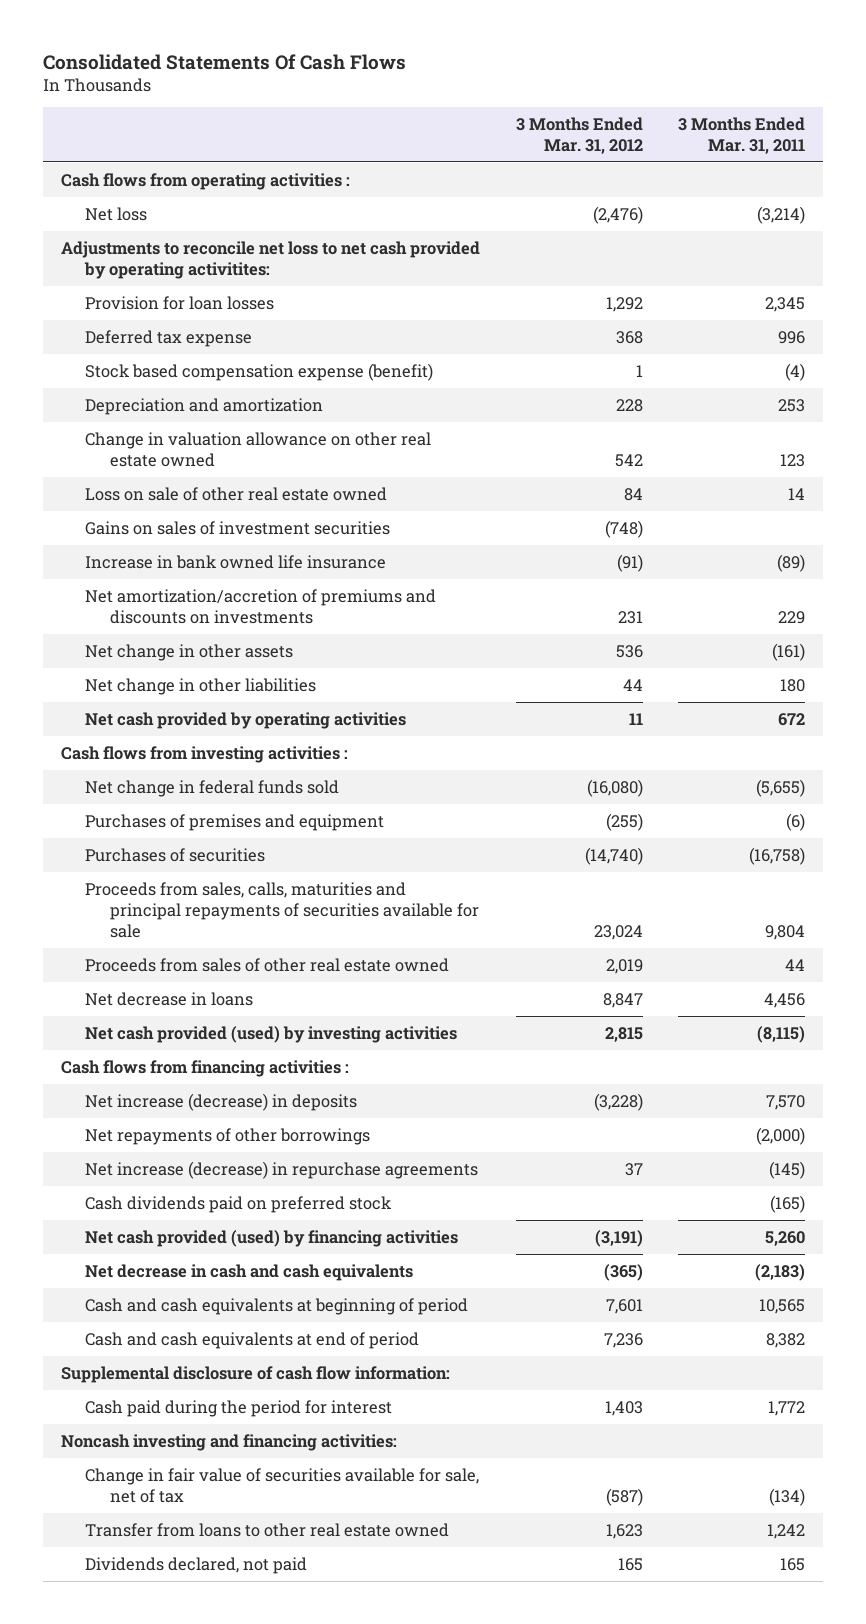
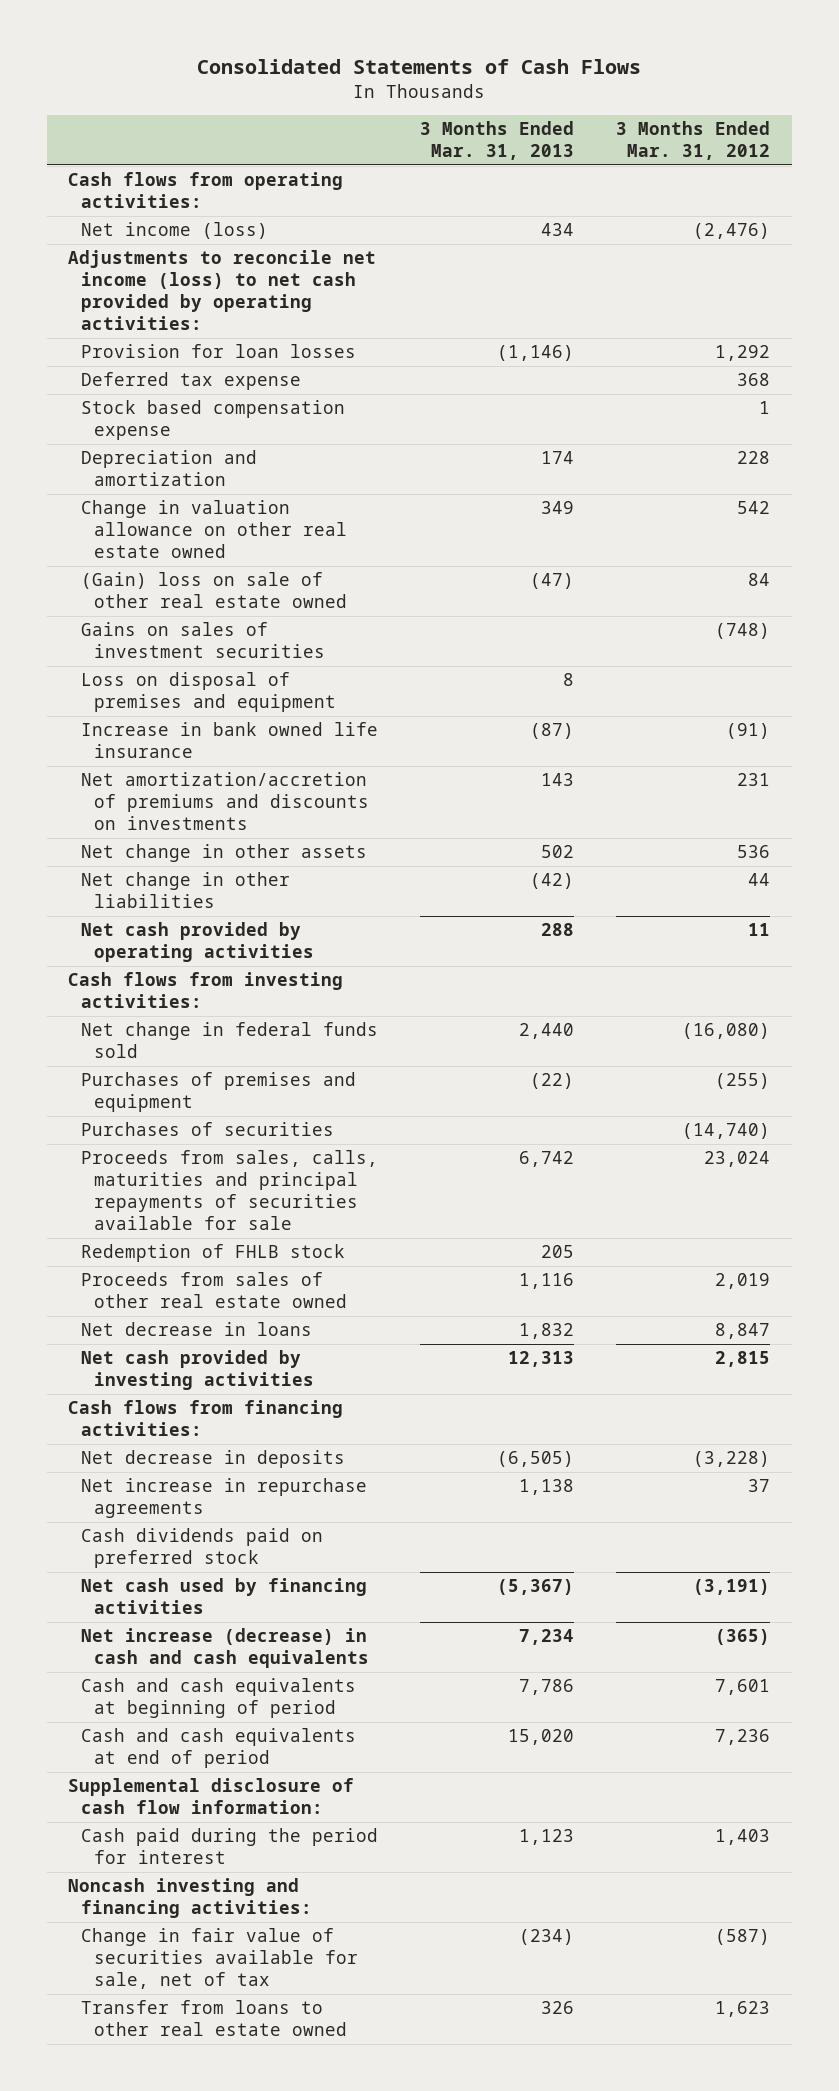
[43,53,407,70] Consolidated Statements Of Cash Flows -> [197,59,642,75] Consolidated Statements of Cash Flows
[678,116,806,154] 3 Months Ended Mar. 31, 2011 -> none
none -> [420,121,575,161] 3 Months Ended Mar. 31, 2013
[60,172,350,190] Cash flows from operating activities : -> [68,172,344,209] Cash flows from operating activities:
[85,206,148,221] Net loss -> [80,222,268,240] Net income (loss)
[60,240,480,279] Adjustments to reconcile net loss to net cash provided by operating activitites: -> [68,250,377,331] Adjustments to reconcile net income (loss) to net cash provided by operating activities:
[85,362,434,381] Stock based compensation expense (benefit) -> [80,400,345,441] Stock based compensation expense
[85,486,388,501] Loss on sale of other real estate owned -> [80,572,347,609] (Gain) loss on sale of other real estate owned
none -> [80,672,336,713] Loss on disposal of premises and equipment
[60,745,348,763] Cash flows from investing activities : -> [68,972,344,1009] Cash flows from investing activities:
none -> [80,1244,345,1263] Redemption of FHLB stock
[85,1127,371,1145] Net repayments of other borrowings -> none
[85,1025,458,1043] Net cash provided (used) by investing activities -> [80,1350,314,1391] Net cash provided by investing activities
[60,1059,349,1077] Cash flows from financing activities : -> [68,1400,344,1437] Cash flows from financing activities:
[85,1092,358,1111] Net increase (decrease) in deposits -> [80,1450,345,1469] Net decrease in deposits
[85,1160,479,1179] Net increase (decrease) in repurchase agreements -> [80,1478,367,1519] Net increase in repurchase agreements
[85,1229,459,1247] Net cash provided (used) by financing activities -> [80,1578,367,1615] Net cash used by financing activities
[85,1263,414,1281] Net decrease in cash and cash equivalents -> [80,1628,369,1669] Net increase (decrease) in cash and cash equivalents
[85,1556,308,1574] Dividends declared, not paid -> none

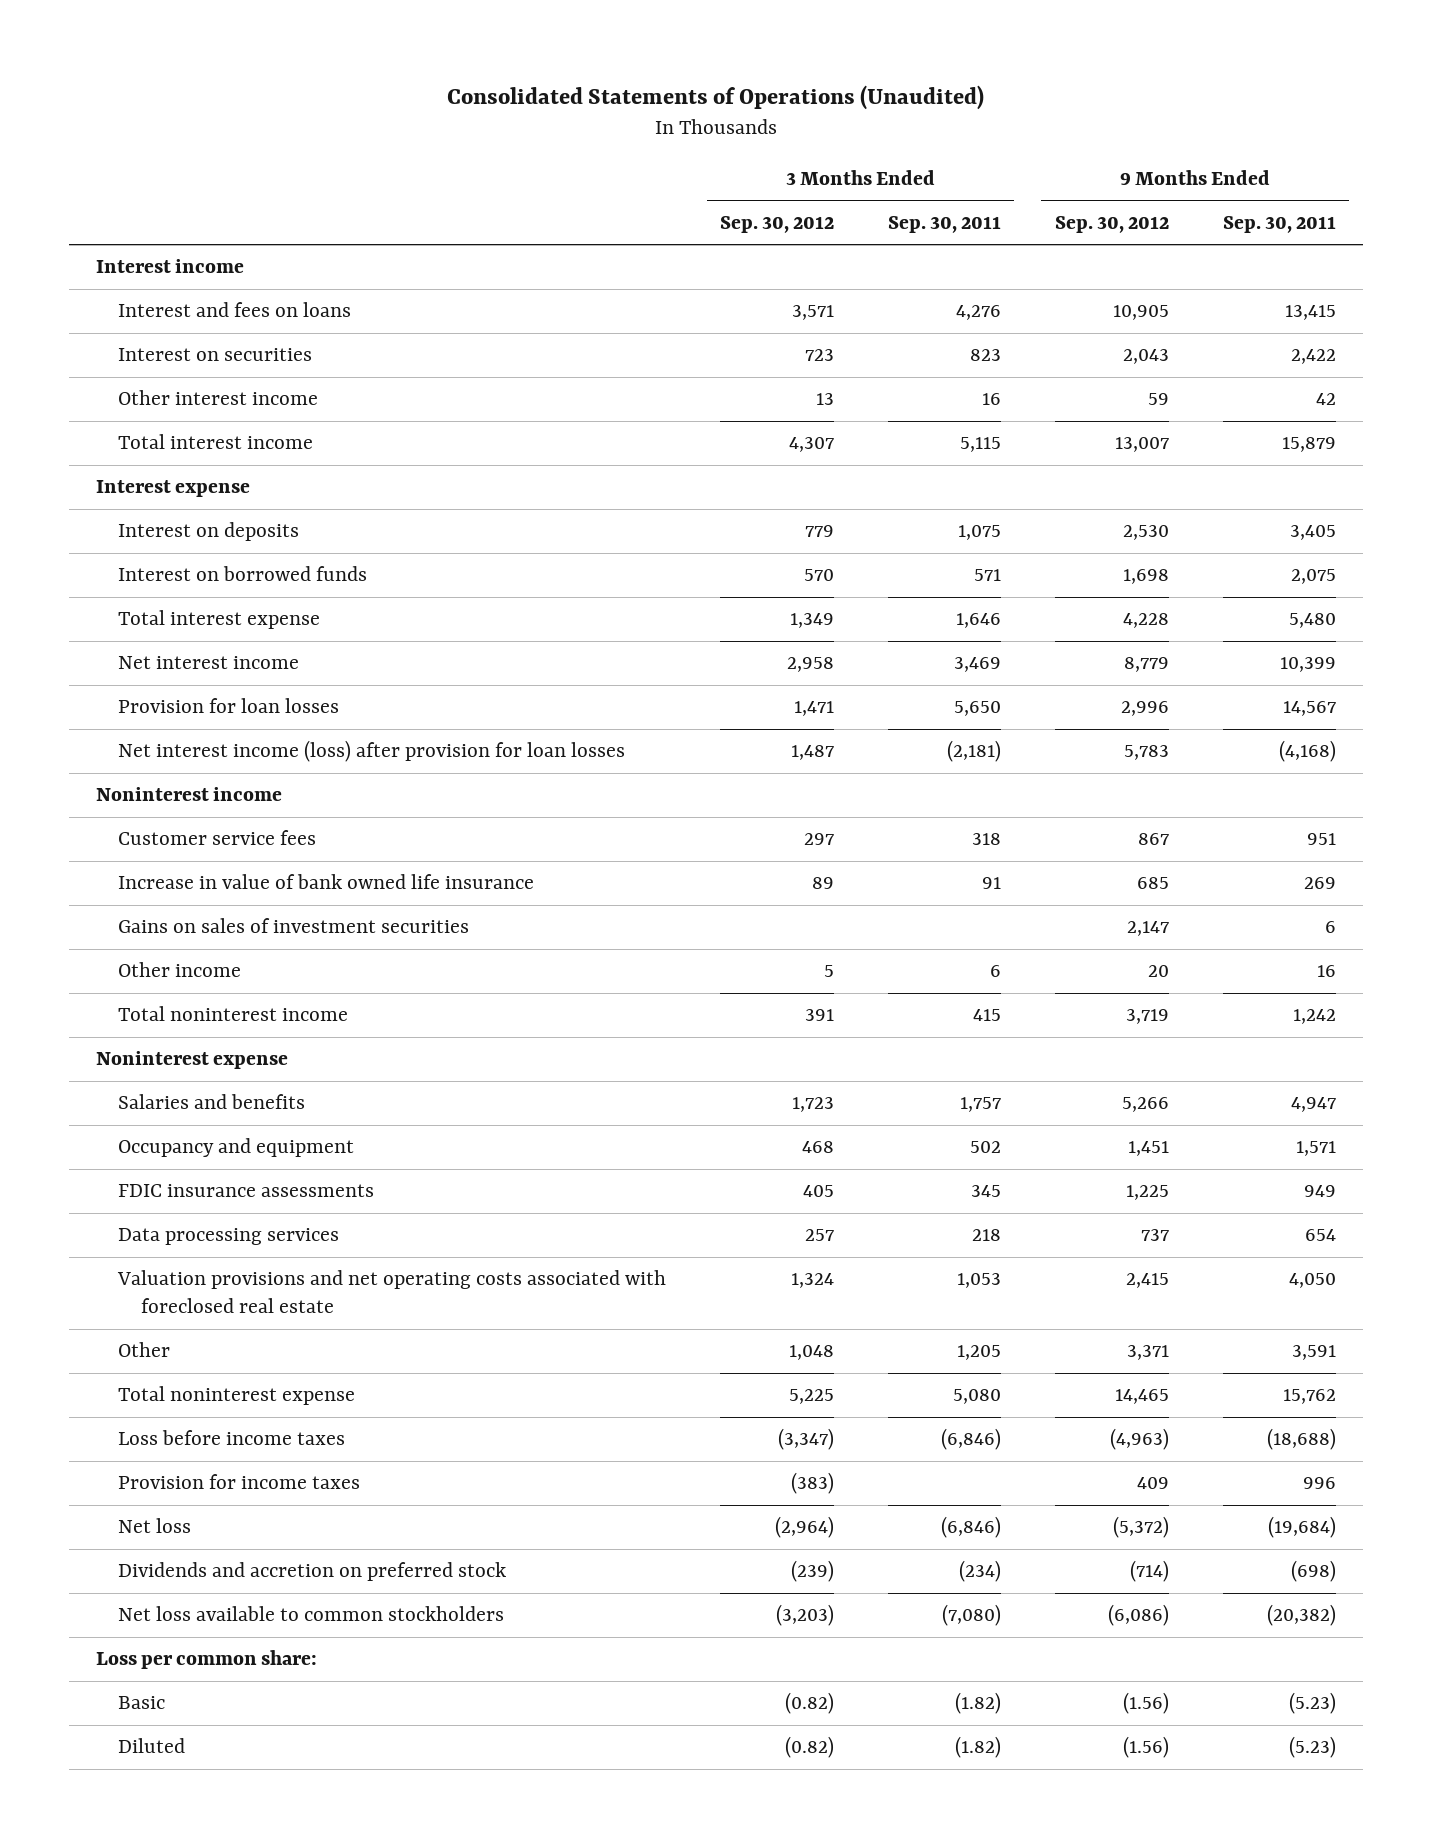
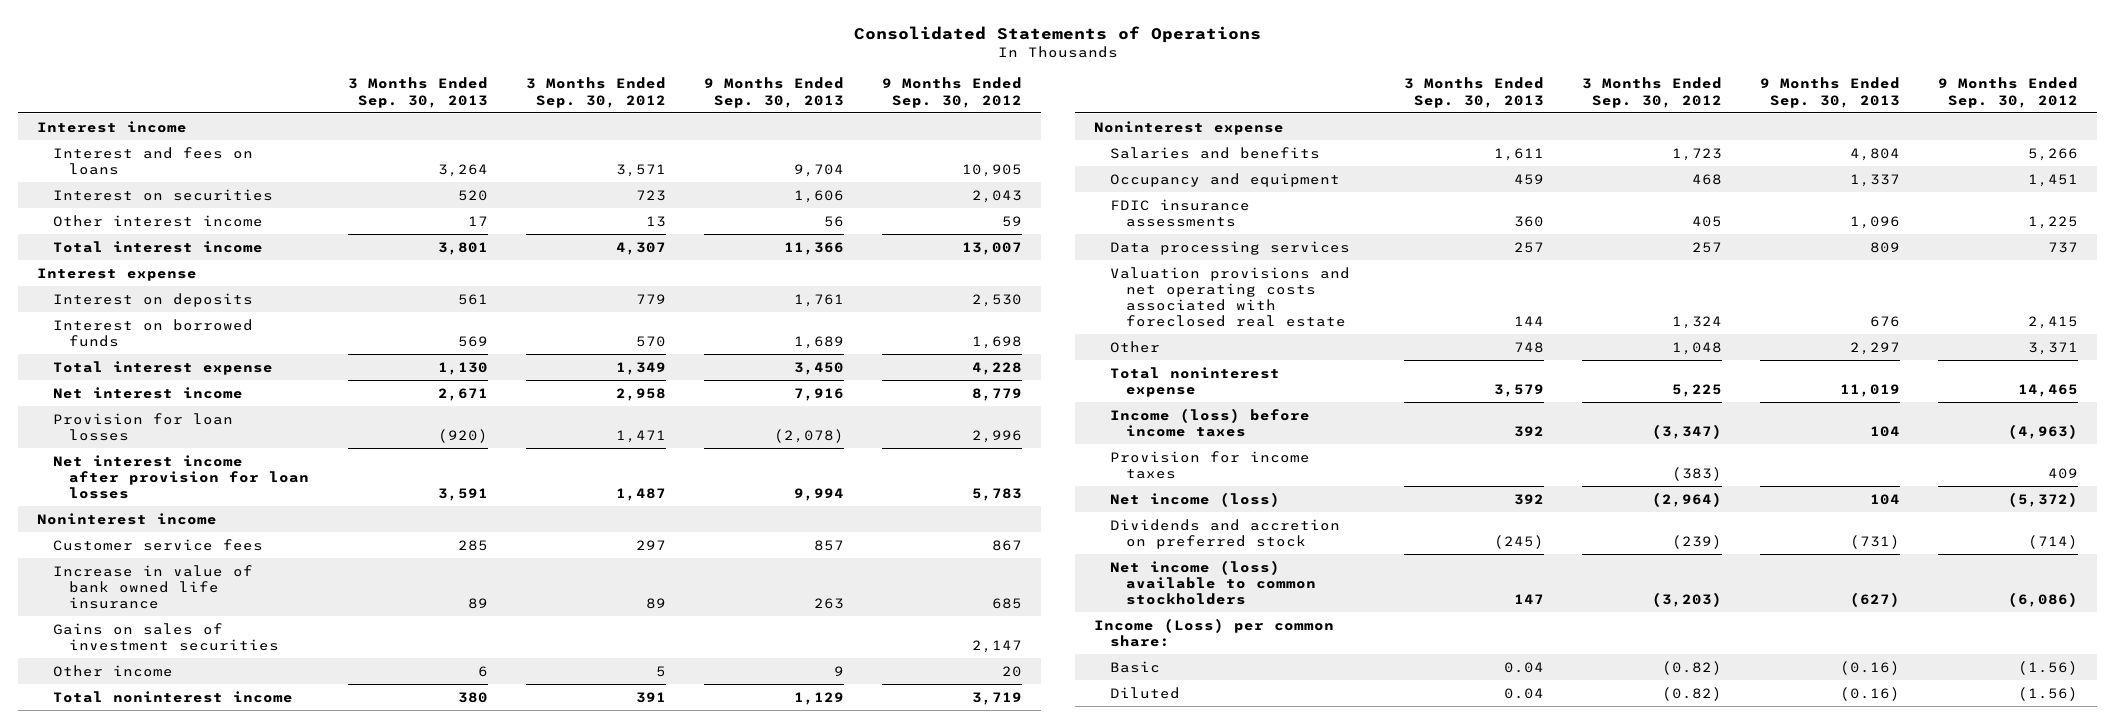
[446,84,984,110] Consolidated Statements of Operations (Unaudited) -> [853,26,1261,44] Consolidated Statements of Operations
[887,215,1001,233] Sep. 30, 2011 -> none
[1222,215,1336,233] Sep. 30, 2011 -> none
none -> [347,77,488,108] 3 Months Ended Sep. 30, 2013
none -> [703,77,844,108] 9 Months Ended Sep. 30, 2013
[118,740,626,763] Net interest income (loss) after provision for loan losses -> [53,454,310,499] Net interest income after provision for loan losses
[118,1430,346,1446] Loss before income taxes -> [1109,407,1310,437] Income (loss) before income taxes
[118,1518,192,1534] Net loss -> [1109,491,1280,507] Net income (loss)
[118,1606,505,1622] Net loss available to common stockholders -> [1109,559,1317,605] Net income (loss) available to common stockholders
[95,1650,317,1670] Loss per common share: -> [1093,617,1334,647] Income (Loss) per common share:

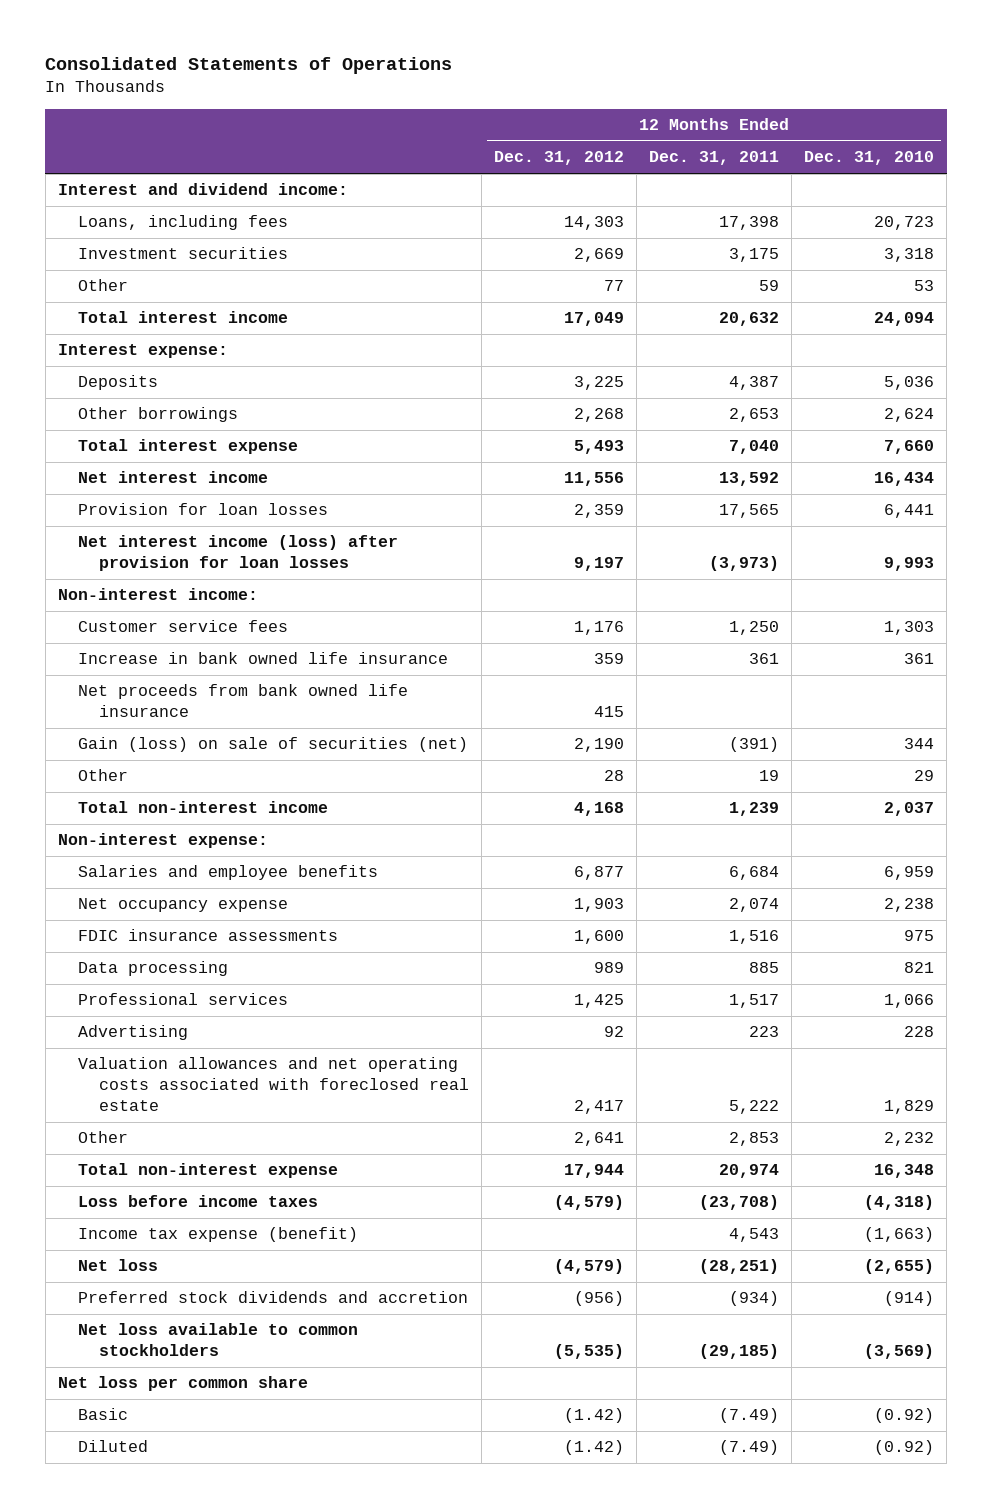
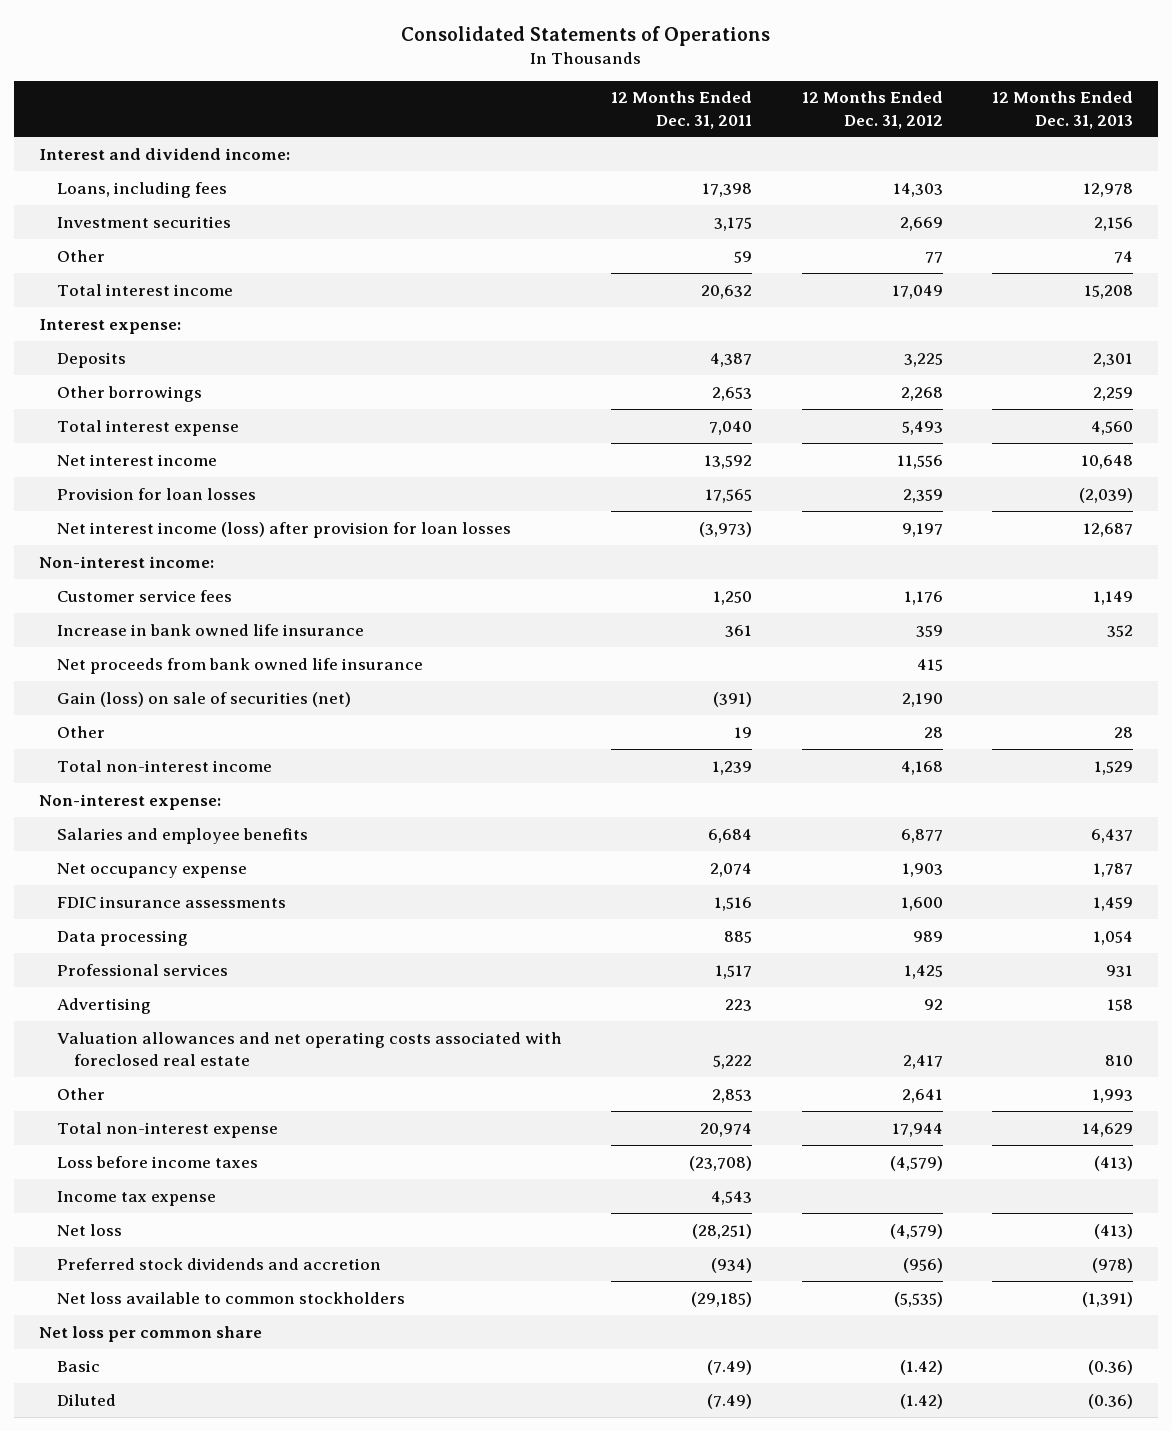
[804,151,935,166] Dec. 31, 2010 -> none
none -> [992,91,1134,129] 12 Months Ended Dec. 31, 2013
[78,1227,359,1243] Income tax expense (benefit) -> [56,1190,216,1206] Income tax expense

